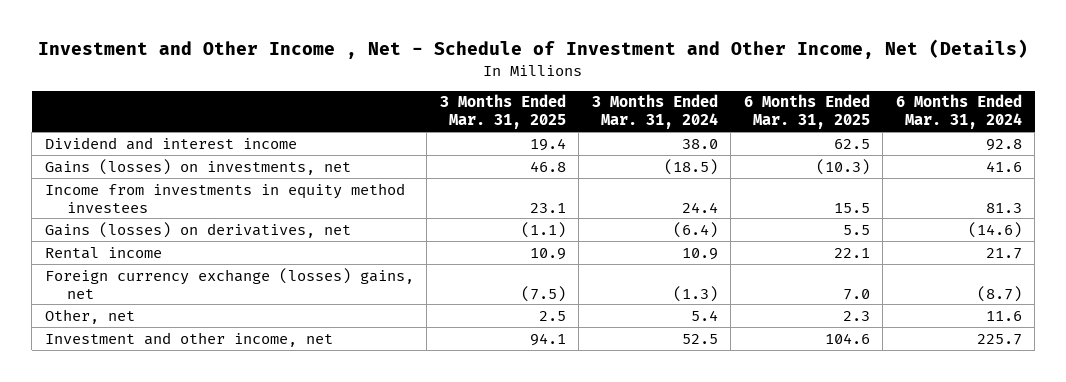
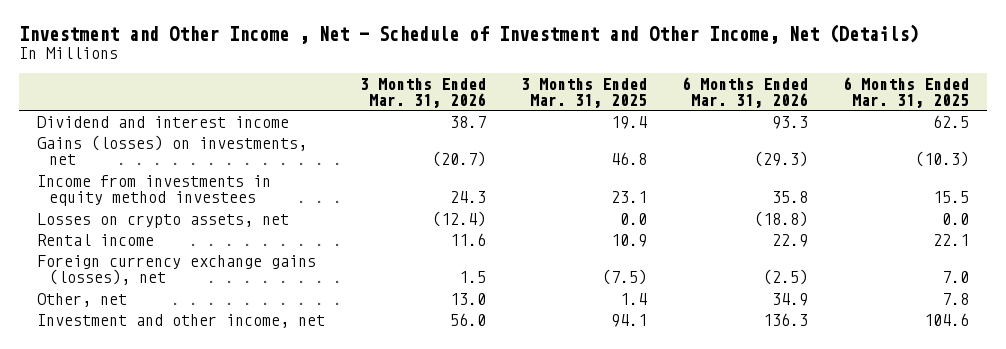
[591,94,718,130] 3 Months Ended Mar. 31, 2024 -> none
[895,94,1022,130] 6 Months Ended Mar. 31, 2024 -> none
none -> [359,77,486,108] 3 Months Ended Mar. 31, 2026
none -> [681,76,808,108] 6 Months Ended Mar. 31, 2026
[44,221,351,238] Gains (losses) on derivatives, net -> none
none -> [36,213,289,229] Losses on crypto assets, net
[44,267,414,299] Foreign currency exchange (losses) gains, net -> [36,255,316,286] Foreign currency exchange gains (losses), net
[538,310,566,321] 2.5 -> [619,293,647,306] 1.4
[842,310,870,321] 2.3 -> [942,293,970,306] 7.8

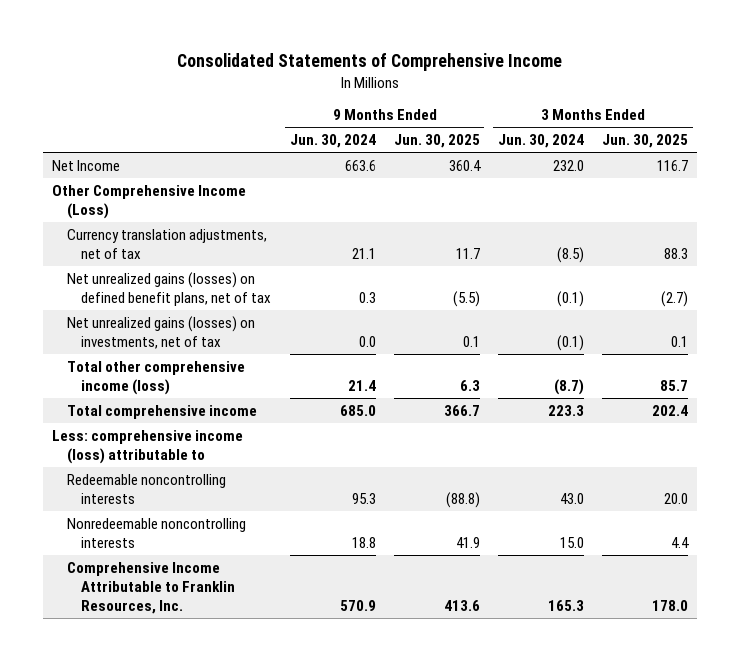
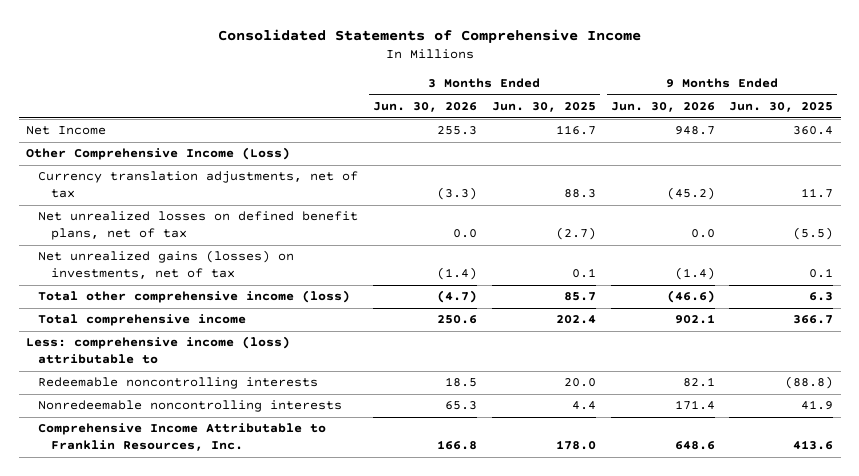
[289,134,376,149] Jun. 30, 2024 -> none
[497,134,584,149] Jun. 30, 2024 -> none
none -> [373,102,478,113] Jun. 30, 2026
none -> [610,102,715,113] Jun. 30, 2026
[66,271,272,306] Net unrealized gains (losses) on defined benefit plans, net of tax -> [38,211,359,241] Net unrealized losses on defined benefit plans, net of tax

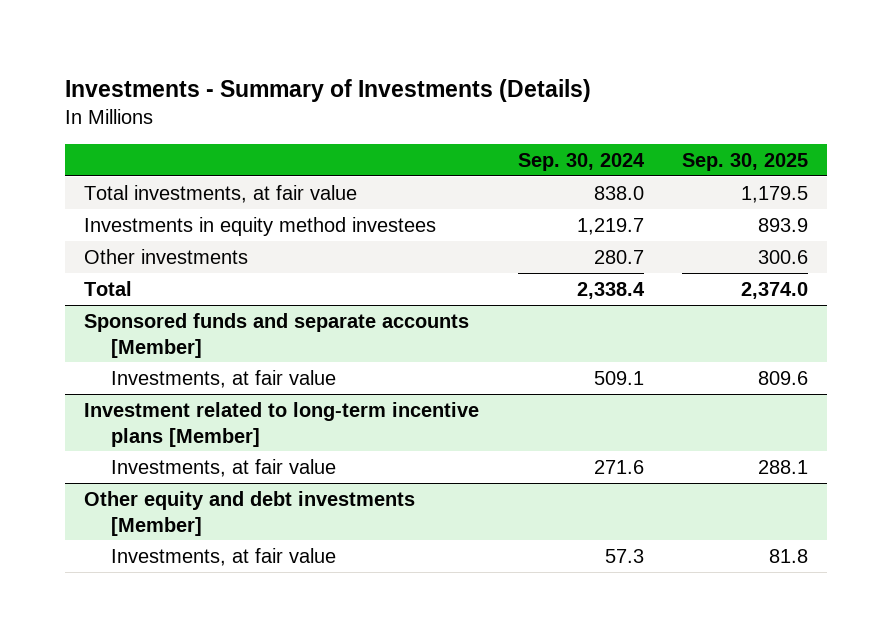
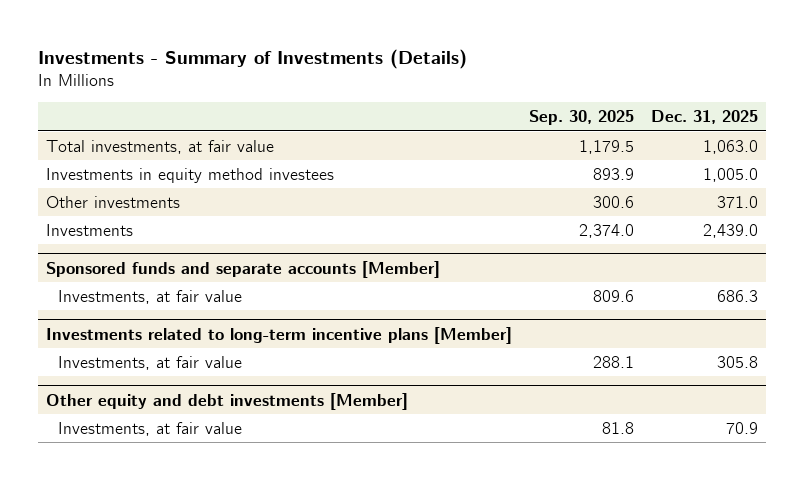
[517,152,645,171] Sep. 30, 2024 -> none
none -> [650,110,758,125] Dec. 31, 2025
[84,280,133,296] Total -> [46,223,134,236] Investments
[84,401,480,447] Investment related to long-term incentive plans [Member] -> [46,326,513,344] Investments related to long-term incentive plans [Member]

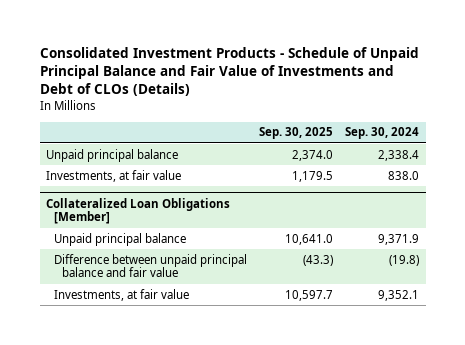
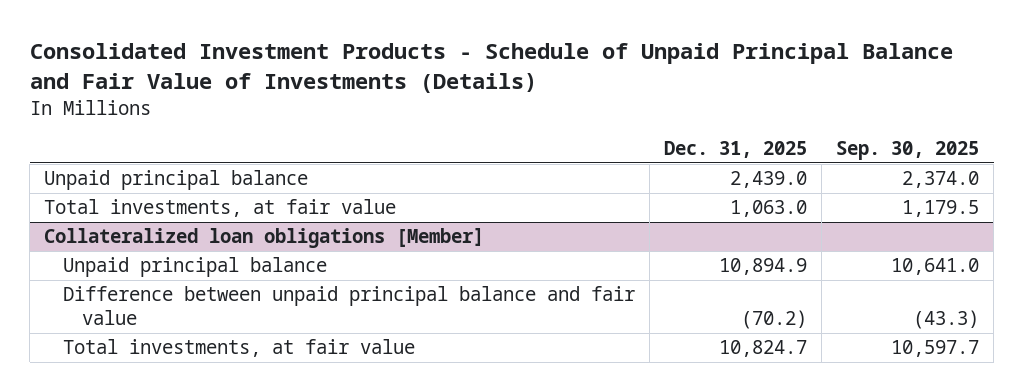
[39,46,419,97] Consolidated Investment Products - Schedule of Unpaid Principal Balance and Fair Value of Investments and Debt of CLOs (Details) -> [29,43,953,93] Consolidated Investment Products - Schedule of Unpaid Principal Balance and Fair Value of Investments (Details)
[345,127,420,140] Sep. 30, 2024 -> none
none -> [664,140,808,158] Dec. 31, 2025
[45,169,181,182] Investments, at fair value -> [44,199,397,218] Total investments, at fair value
[45,197,230,225] Collateralized Loan Obligations [Member] -> [44,228,485,249] Collateralized loan obligations [Member]
[54,288,190,301] Investments, at fair value -> [63,339,416,358] Total investments, at fair value

